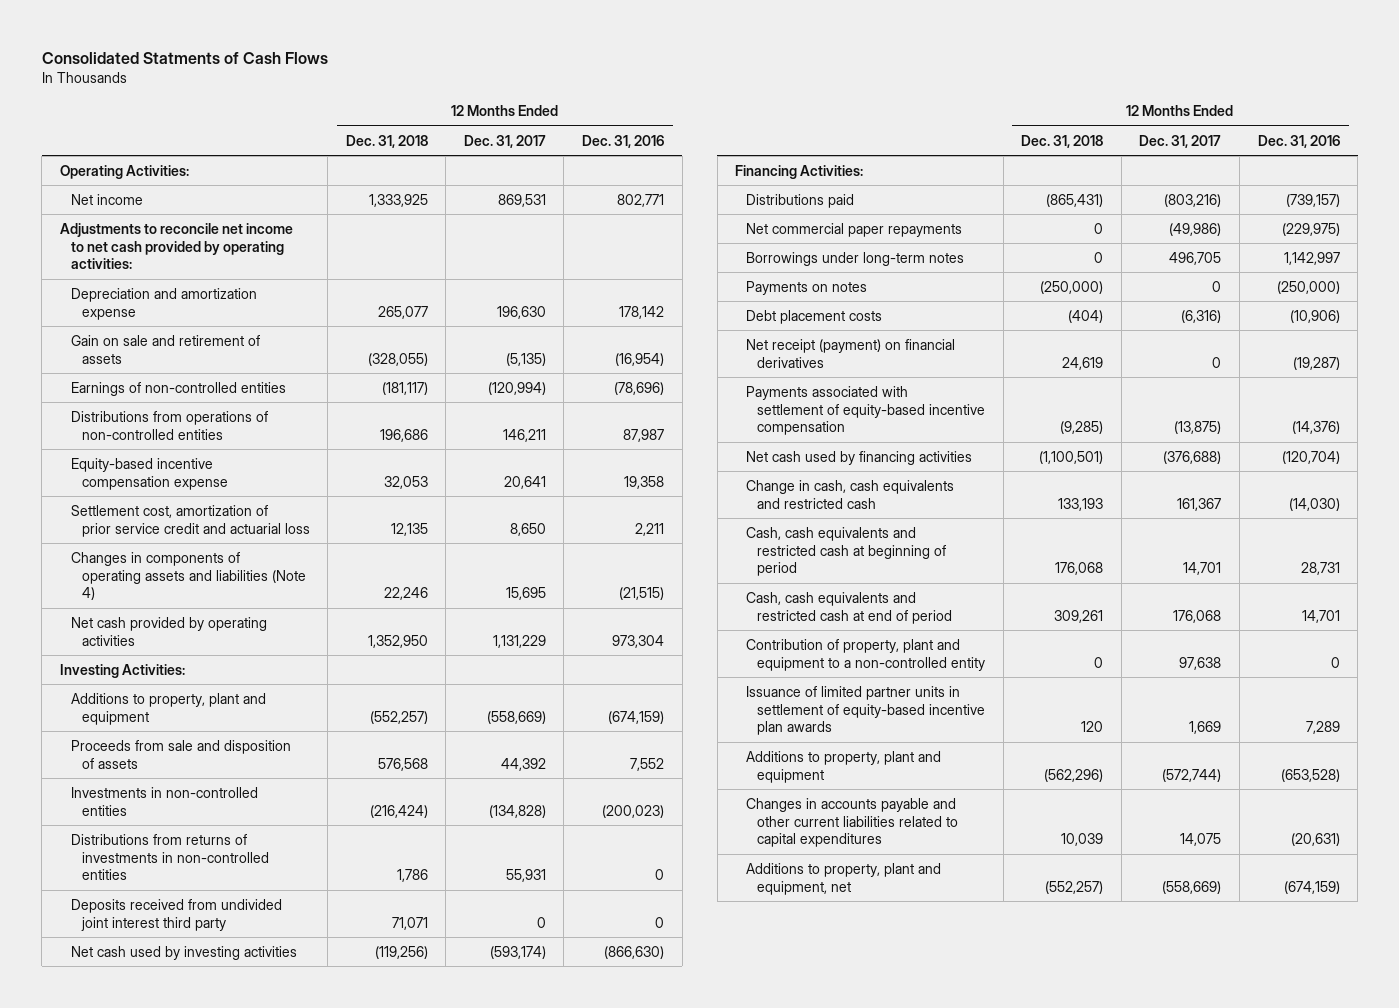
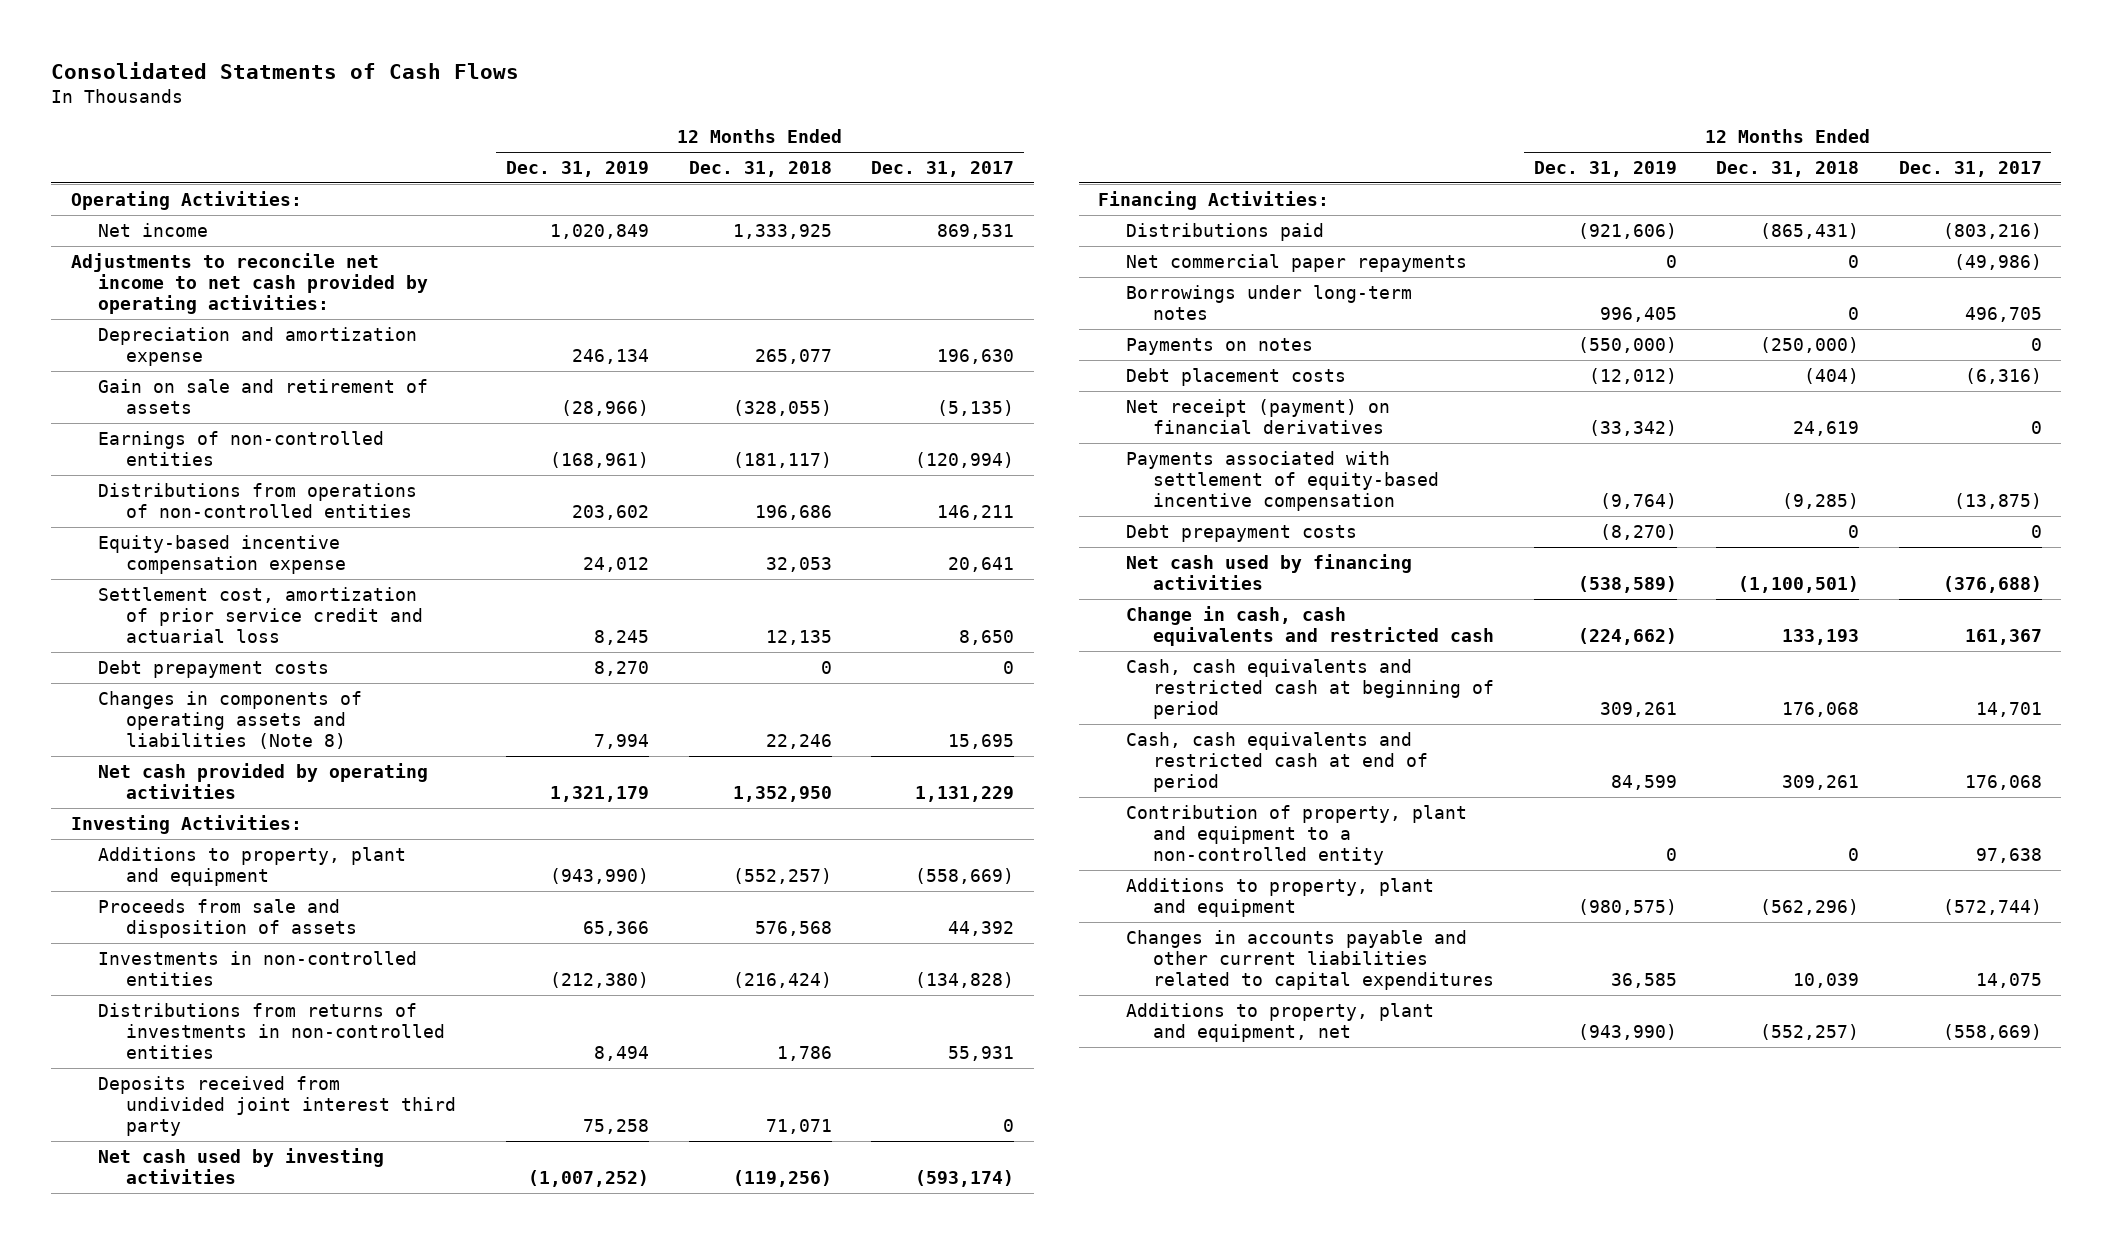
[581,134,664,148] Dec. 31, 2016 -> none
none -> [506,161,650,178] Dec. 31, 2019
none -> [98,659,330,678] Debt prepayment costs
[70,551,306,601] Changes in components of operating assets and liabilities (Note 4) -> [98,690,363,749] Changes in components of operating assets and liabilities (Note 8)
none -> [1125,523,1357,542] Debt prepayment costs
[746,685,986,736] Issuance of limited partner units in settlement of equity-based incentive plan awards -> none

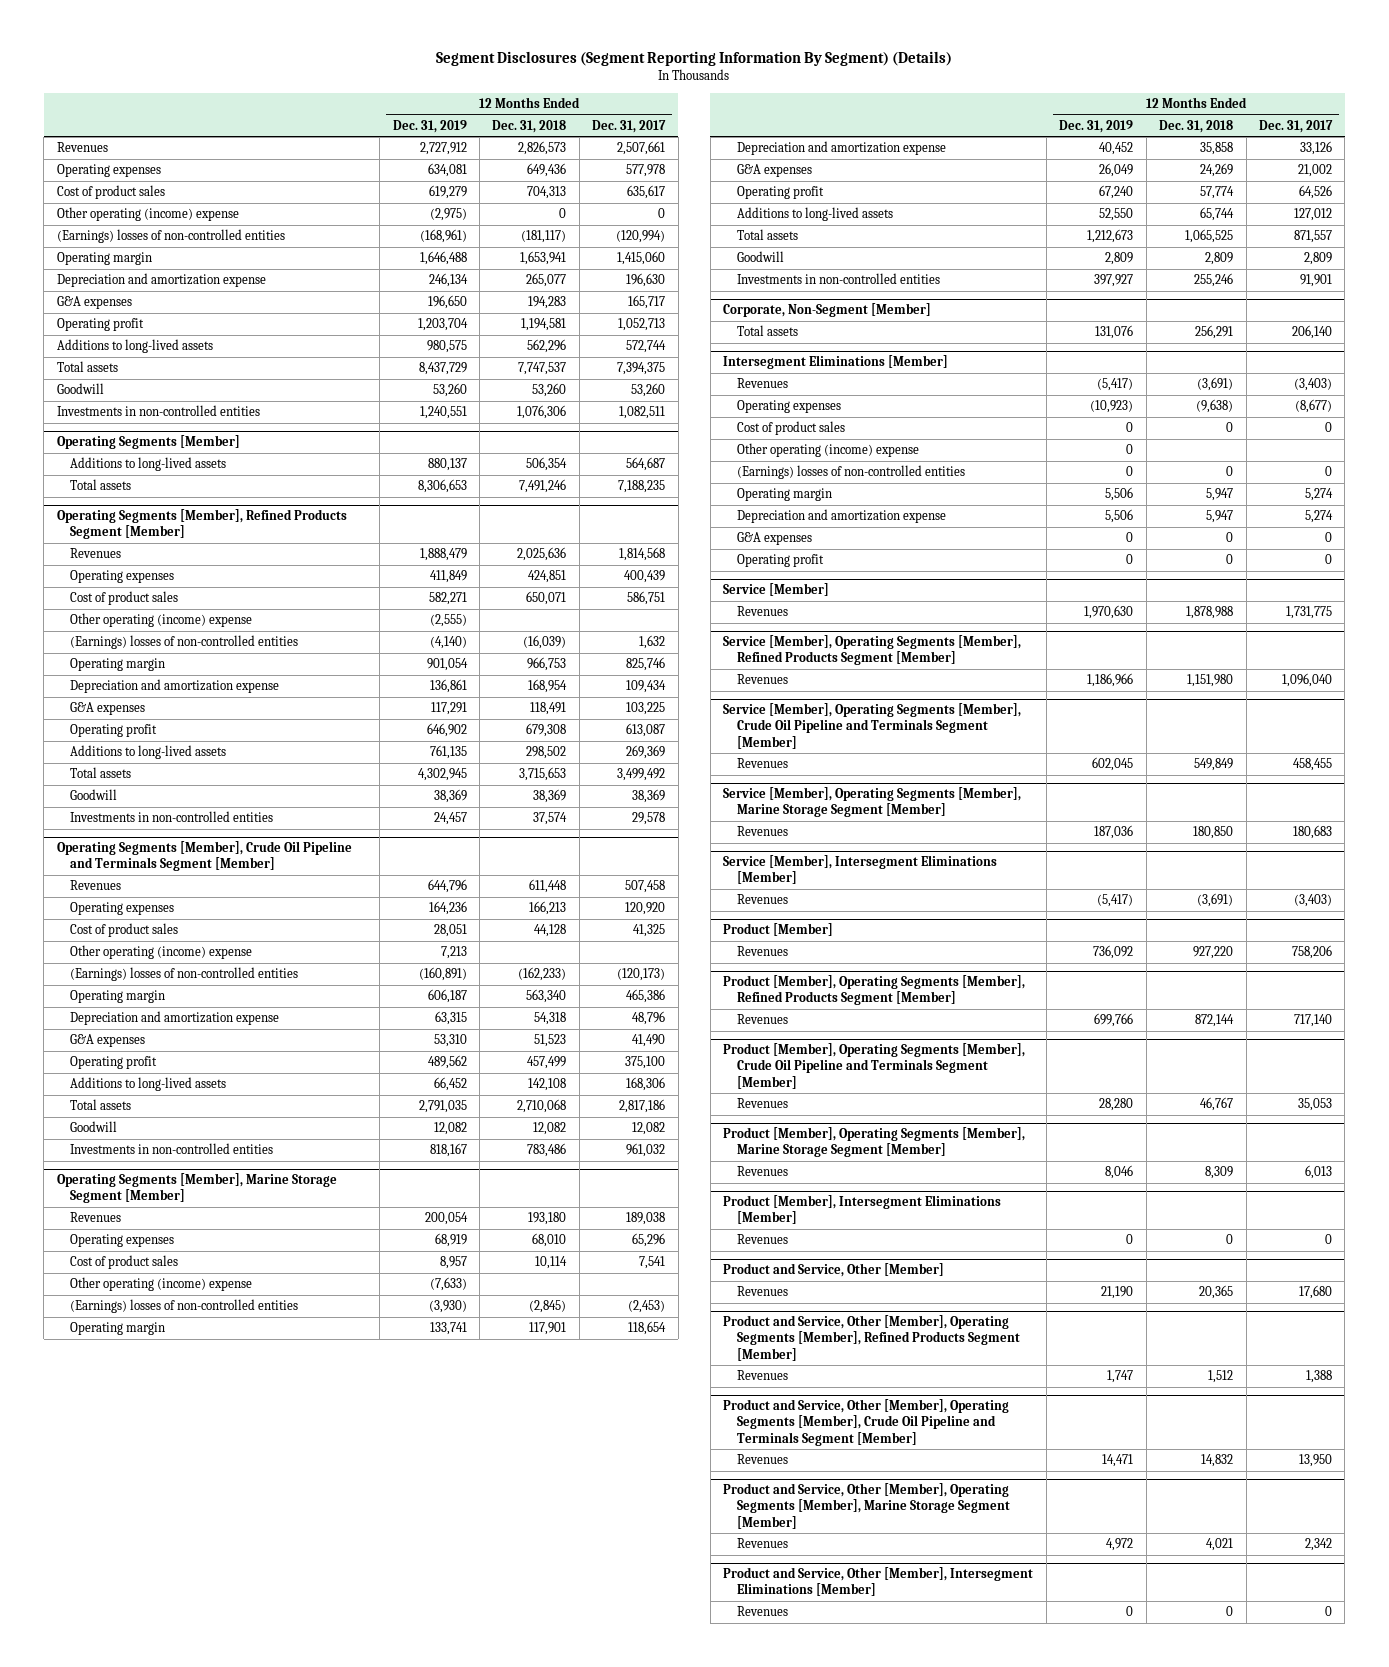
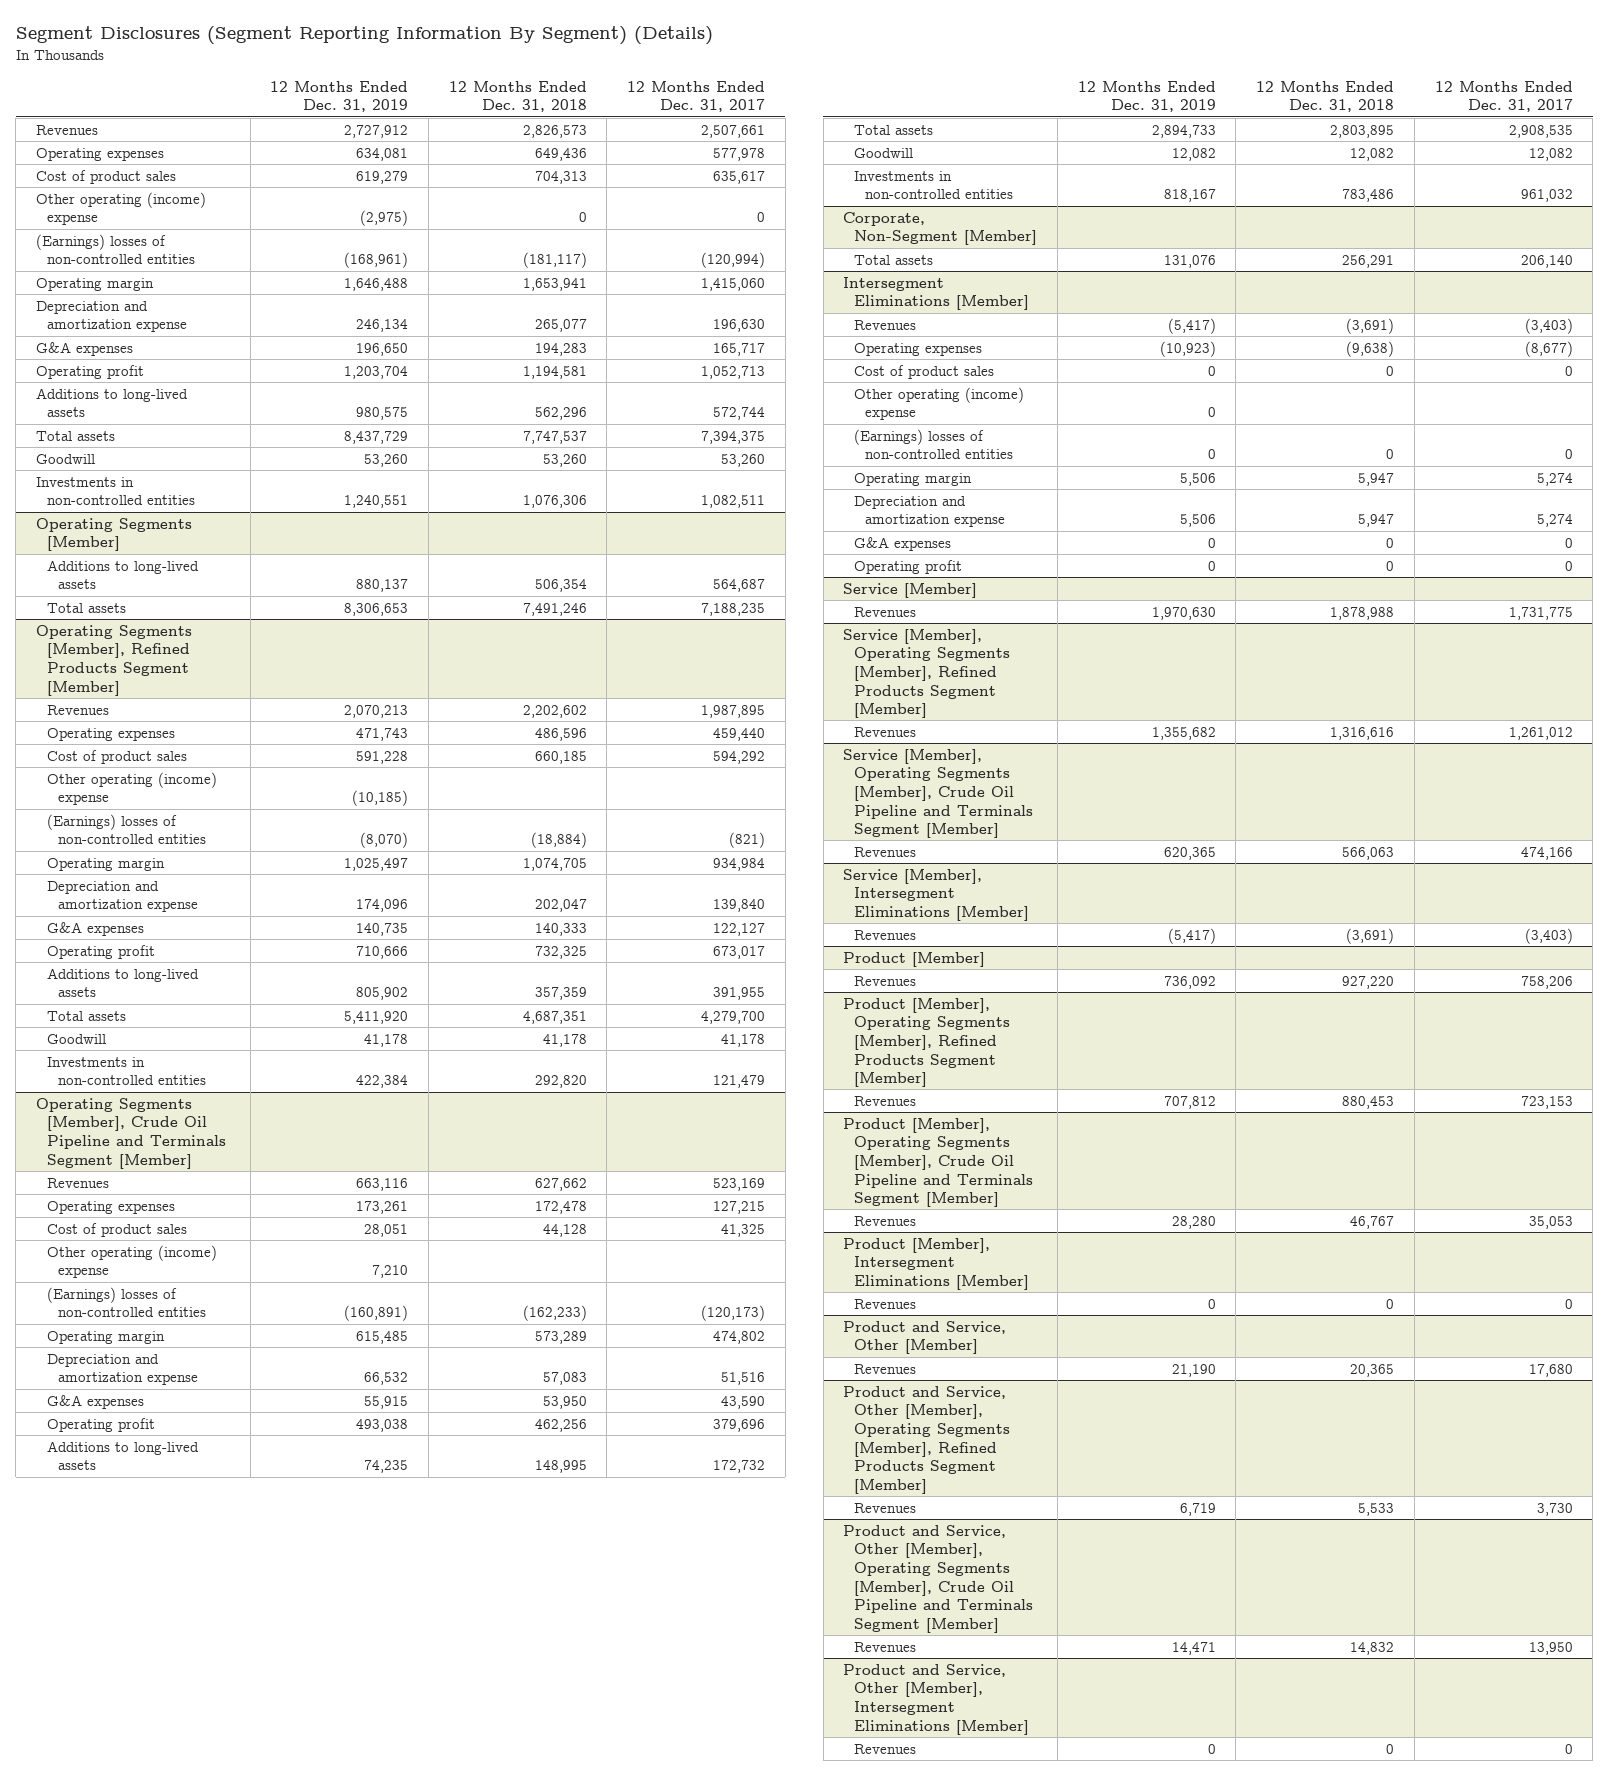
[419,548,467,562] 1,888,479 -> [344,704,409,718] 2,070,213
[517,547,567,562] 2,025,636 -> [522,704,587,718] 2,202,602
[619,547,666,562] 1,814,568 -> [701,704,766,718] 1,987,895
[429,570,467,584] 411,849 -> [356,727,409,741] 471,743
[528,570,567,584] 424,851 -> [534,727,587,741] 486,596
[624,570,666,584] 400,439 -> [713,727,766,741] 459,440
[428,592,467,606] 582,271 -> [356,750,409,764] 591,228
[526,591,567,606] 650,071 -> [534,750,587,764] 660,185
[627,591,666,606] 586,751 -> [713,750,766,764] 594,292
[429,614,467,628] (2,555) -> [352,790,409,807] (10,185)
[429,636,467,650] (4,140) -> [360,832,409,849] (8,070)
[523,635,567,650] (16,039) -> [530,832,587,849] (18,884)
[639,635,666,650] 1,632 -> [729,832,766,849] (821)
[426,658,468,672] 901,054 -> [344,857,409,871] 1,025,497
[527,657,567,672] 966,753 -> [522,857,587,871] 1,074,705
[626,657,666,672] 825,746 -> [713,857,766,871] 934,984
[429,679,467,694] 136,861 -> [356,899,409,913] 174,096
[528,679,568,694] 168,954 -> [534,899,587,913] 202,047
[626,680,667,694] 109,434 -> [713,899,766,913] 139,840
[430,702,467,716] 117,291 -> [356,922,409,936] 140,735
[530,702,567,716] 118,491 -> [534,922,587,936] 140,333
[626,702,666,716] 103,225 -> [713,922,766,936] 122,127
[426,723,467,738] 646,902 -> [356,945,409,959] 710,666
[526,723,567,738] 679,308 -> [534,945,587,959] 732,325
[626,723,666,738] 613,087 -> [713,945,766,959] 673,017
[429,745,467,760] 761,135 -> [356,987,409,1001] 805,902
[526,746,567,760] 298,502 -> [534,987,587,1001] 357,359
[626,745,666,760] 269,369 -> [713,987,766,1001] 391,955
[417,768,467,782] 4,302,945 -> [344,1010,409,1024] 5,411,920
[519,767,567,782] 3,715,653 -> [522,1010,587,1024] 4,687,351
[617,768,666,782] 3,499,492 -> [701,1010,766,1024] 4,279,700
[433,789,467,804] 38,369 -> [364,1033,409,1047] 41,178
[533,789,567,804] 38,369 -> [542,1033,587,1047] 41,178
[632,789,666,804] 38,369 -> [721,1033,766,1047] 41,178
[433,812,467,826] 24,457 -> [356,1075,409,1089] 422,384
[533,812,568,826] 37,574 -> [534,1075,587,1089] 292,820
[632,812,666,826] 29,578 -> [713,1075,766,1089] 121,479
[427,879,467,894] 644,796 -> [356,1177,409,1191] 663,116
[529,879,567,894] 611,448 -> [534,1177,587,1191] 627,662
[625,880,666,894] 507,458 -> [713,1177,766,1191] 523,169
[428,901,467,916] 164,236 -> [356,1200,409,1214] 173,261
[529,901,567,916] 166,213 -> [534,1200,587,1214] 172,478
[625,902,666,916] 120,920 -> [713,1200,766,1214] 127,215
[440,946,467,960] 7,213 -> [372,1265,409,1279] 7,210
[427,989,467,1004] 606,187 -> [356,1330,409,1344] 615,485
[526,989,567,1004] 563,340 -> [534,1330,587,1344] 573,289
[626,989,666,1004] 465,386 -> [713,1330,766,1344] 474,802
[434,1011,467,1026] 63,315 -> [364,1372,409,1386] 66,532
[534,1012,567,1026] 54,318 -> [542,1372,587,1386] 57,083
[632,1011,666,1026] 48,796 -> [721,1372,766,1386] 51,516
[433,1034,467,1048] 53,310 -> [364,1395,409,1409] 55,915
[534,1034,567,1048] 51,523 -> [542,1395,587,1409] 53,950
[632,1034,666,1048] 41,490 -> [721,1395,766,1409] 43,590
[427,1055,467,1070] 489,562 -> [356,1418,409,1432] 493,038
[527,1056,567,1070] 457,499 -> [534,1418,587,1432] 462,256
[625,1056,666,1070] 375,100 -> [713,1418,766,1432] 379,696
[433,1077,467,1092] 66,452 -> [364,1460,409,1474] 74,235
[528,1078,567,1092] 142,108 -> [534,1460,587,1474] 148,995
[626,1077,666,1092] 168,306 -> [713,1460,766,1474] 172,732
[418,1100,467,1114] 2,791,035 -> [1151,124,1216,138] 2,894,733
[517,1099,567,1114] 2,710,068 -> [1330,124,1395,138] 2,803,895
[619,1099,666,1114] 2,817,186 -> [1508,124,1573,138] 2,908,535
[56,1173,337,1204] Operating Segments [Member], Marine Storage Segment [Member] -> none
[70,1212,122,1223] Revenues -> none
[70,1234,175,1248] Operating expenses -> none
[70,1255,179,1270] Cost of product sales -> none
[70,1277,253,1292] Other operating (income) expense -> none
[70,1299,299,1314] (Earnings) losses of non-controlled entities -> none
[70,1322,166,1336] Operating margin -> none
[736,141,946,156] Depreciation and amortization expense -> none
[736,164,812,178] G&A expenses -> none
[736,186,824,200] Operating profit -> none
[736,207,893,222] Additions to long-lived assets -> none
[736,229,798,241] Total assets -> none
[736,251,784,263] Goodwill -> none
[736,273,940,285] Investments in non-controlled entities -> none
[1087,673,1134,688] 1,186,966 -> [1151,726,1216,740] 1,355,682
[1187,674,1234,688] 1,151,980 -> [1330,726,1395,740] 1,316,616
[1282,673,1333,688] 1,096,040 -> [1508,726,1573,740] 1,261,012
[723,787,1022,818] Service [Member], Operating Segments [Member], Marine Storage Segment [Member] -> none
[736,826,788,837] Revenues -> none
[1092,757,1134,772] 602,045 -> [1163,846,1216,860] 620,365
[1194,758,1234,772] 549,849 -> [1342,846,1395,860] 566,063
[1293,758,1333,772] 458,455 -> [1520,846,1573,860] 474,166
[1094,1013,1134,1028] 699,766 -> [1163,1095,1216,1109] 707,812
[1195,1014,1235,1028] 872,144 -> [1342,1095,1395,1109] 880,453
[1294,1014,1333,1028] 717,140 -> [1520,1095,1573,1109] 723,153
[723,1127,1026,1158] Product [Member], Operating Segments [Member], Marine Storage Segment [Member] -> none
[736,1166,788,1177] Revenues -> none
[1107,1370,1134,1384] 1,747 -> [1179,1502,1216,1516] 6,719
[1208,1370,1234,1384] 1,512 -> [1358,1502,1395,1516] 5,533
[1306,1370,1333,1384] 1,388 -> [1536,1502,1573,1516] 3,730
[723,1483,1010,1529] Product and Service, Other [Member], Operating Segments [Member], Marine Storage Segment [Member] -> none
[736,1538,788,1549] Revenues -> none

